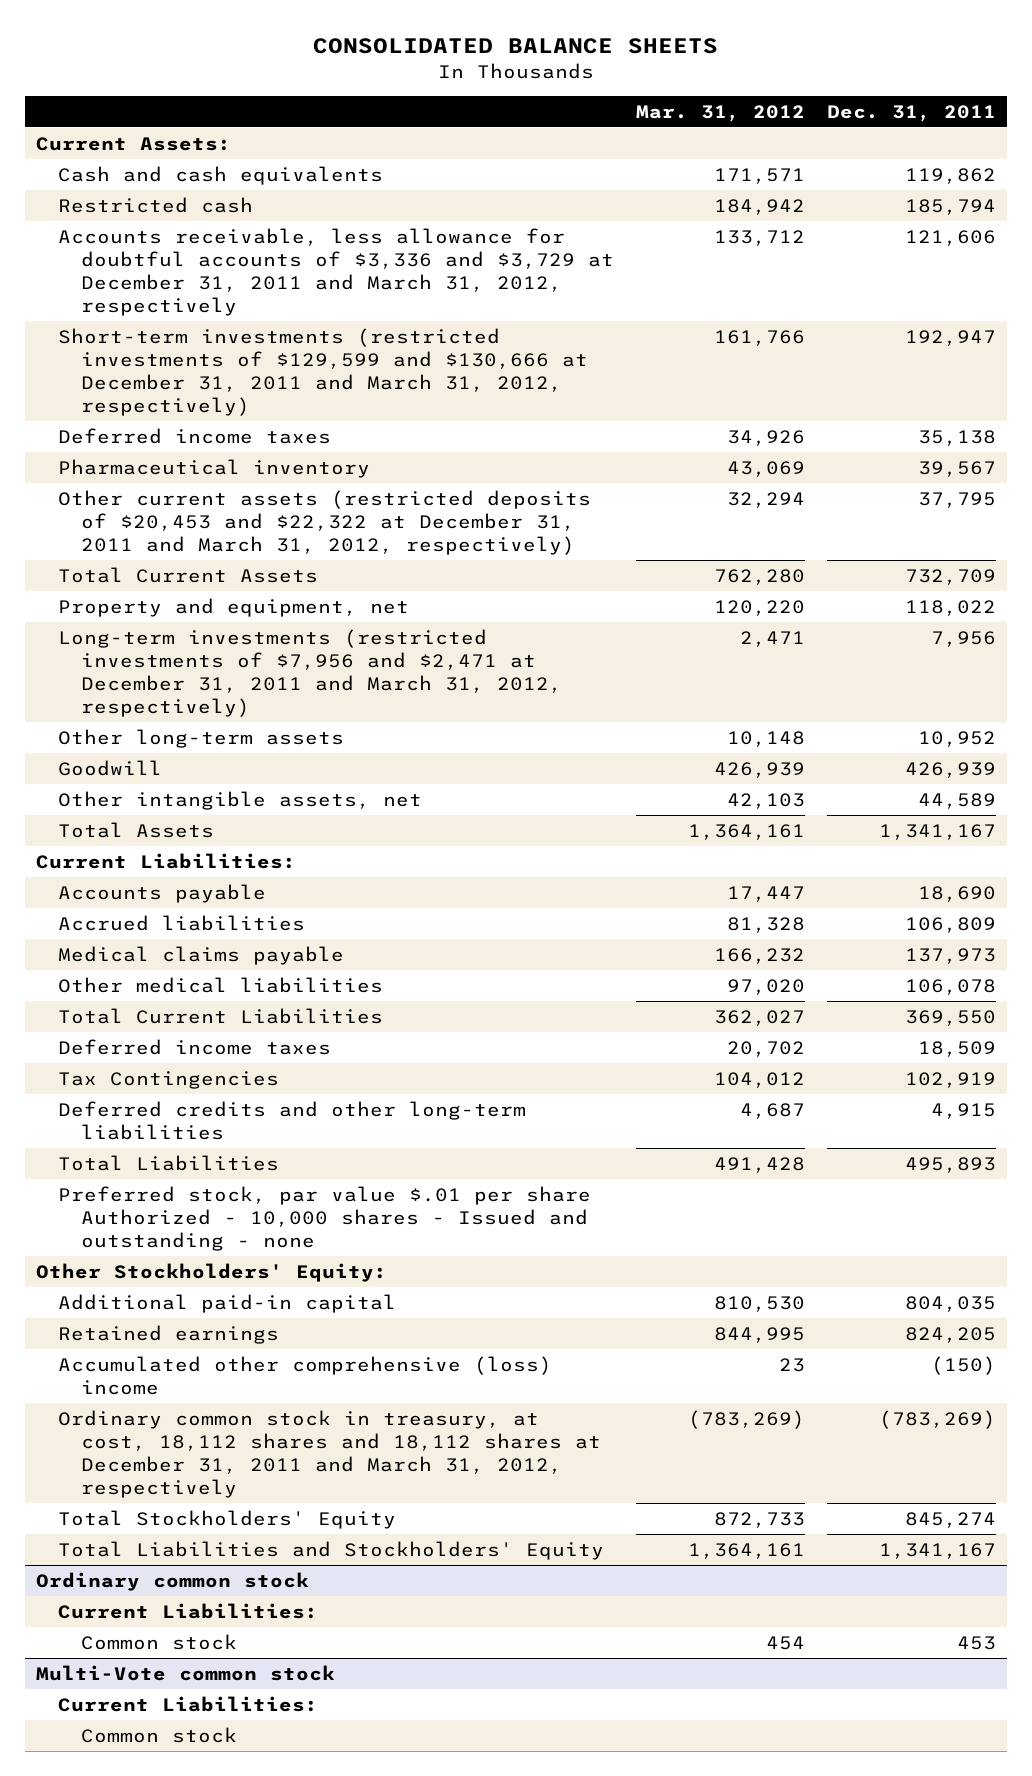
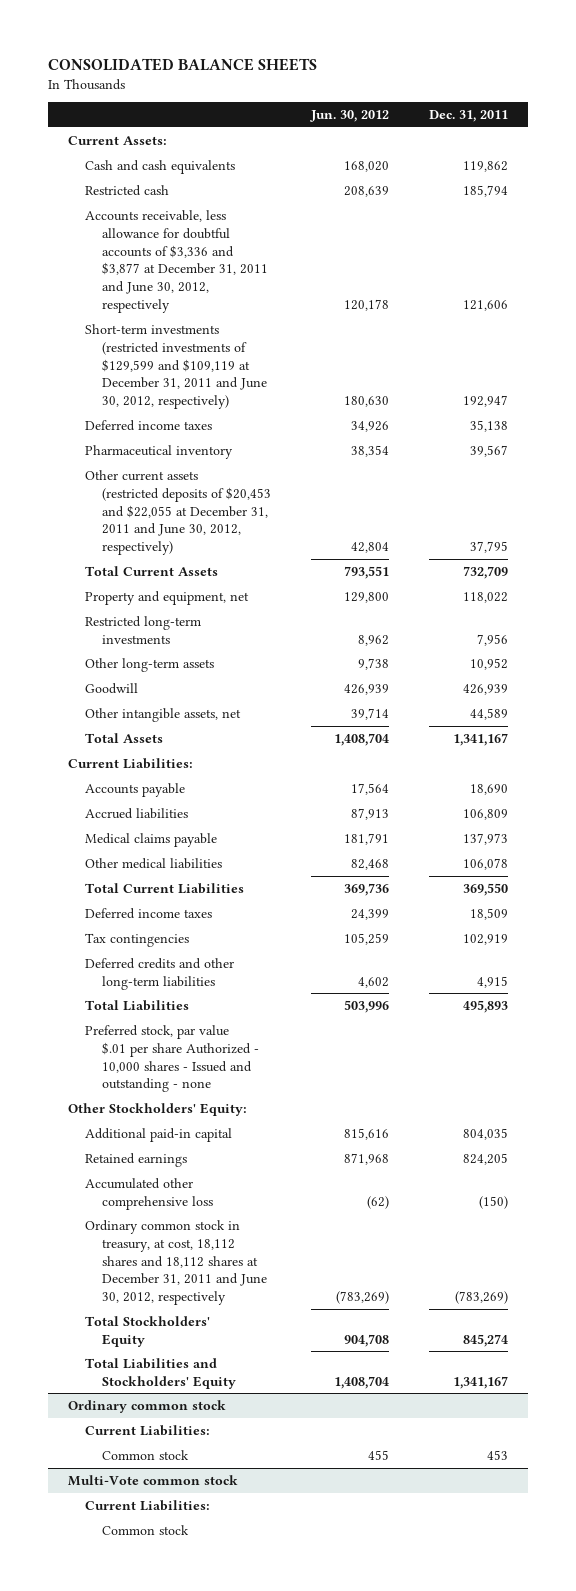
[635,104,805,122] Mar. 31, 2012 -> none
none -> [310,110,390,123] Jun. 30, 2012
[58,227,614,316] Accounts receivable, less allowance for doubtful accounts of $3,336 and $3,729 at December 31, 2011 and March 31, 2012, respectively -> [85,209,269,314] Accounts receivable, less allowance for doubtful accounts of $3,336 and $3,877 at December 31, 2011 and June 30, 2012, respectively
[58,327,588,416] Short-term investments (restricted investments of $129,599 and $130,666 at December 31, 2011 and March 31, 2012, respectively) -> [85,323,268,410] Short-term investments (restricted investments of $129,599 and $109,119 at December 31, 2011 and June 30, 2012, respectively)
[58,489,592,555] Other current assets (restricted deposits of $20,453 and $22,322 at December 31, 2011 and March 31, 2012, respectively) -> [85,469,272,556] Other current assets (restricted deposits of $20,453 and $22,055 at December 31, 2011 and June 30, 2012, respectively)
[58,628,562,717] Long-term investments (restricted investments of $7,956 and $2,471 at December 31, 2011 and March 31, 2012, respectively) -> [85,615,202,644] Restricted long-term investments
[58,1070,280,1089] Tax Contingencies -> [85,932,190,947] Tax contingencies
[58,1355,553,1395] Accumulated other comprehensive (loss) income -> [85,1177,214,1210] Accumulated other comprehensive loss
[58,1409,601,1498] Ordinary common stock in treasury, at cost, 18,112 shares and 18,112 shares at December 31, 2011 and March 31, 2012, respectively -> [85,1219,268,1306] Ordinary common stock in treasury, at cost, 18,112 shares and 18,112 shares at December 31, 2011 and June 30, 2012, respectively

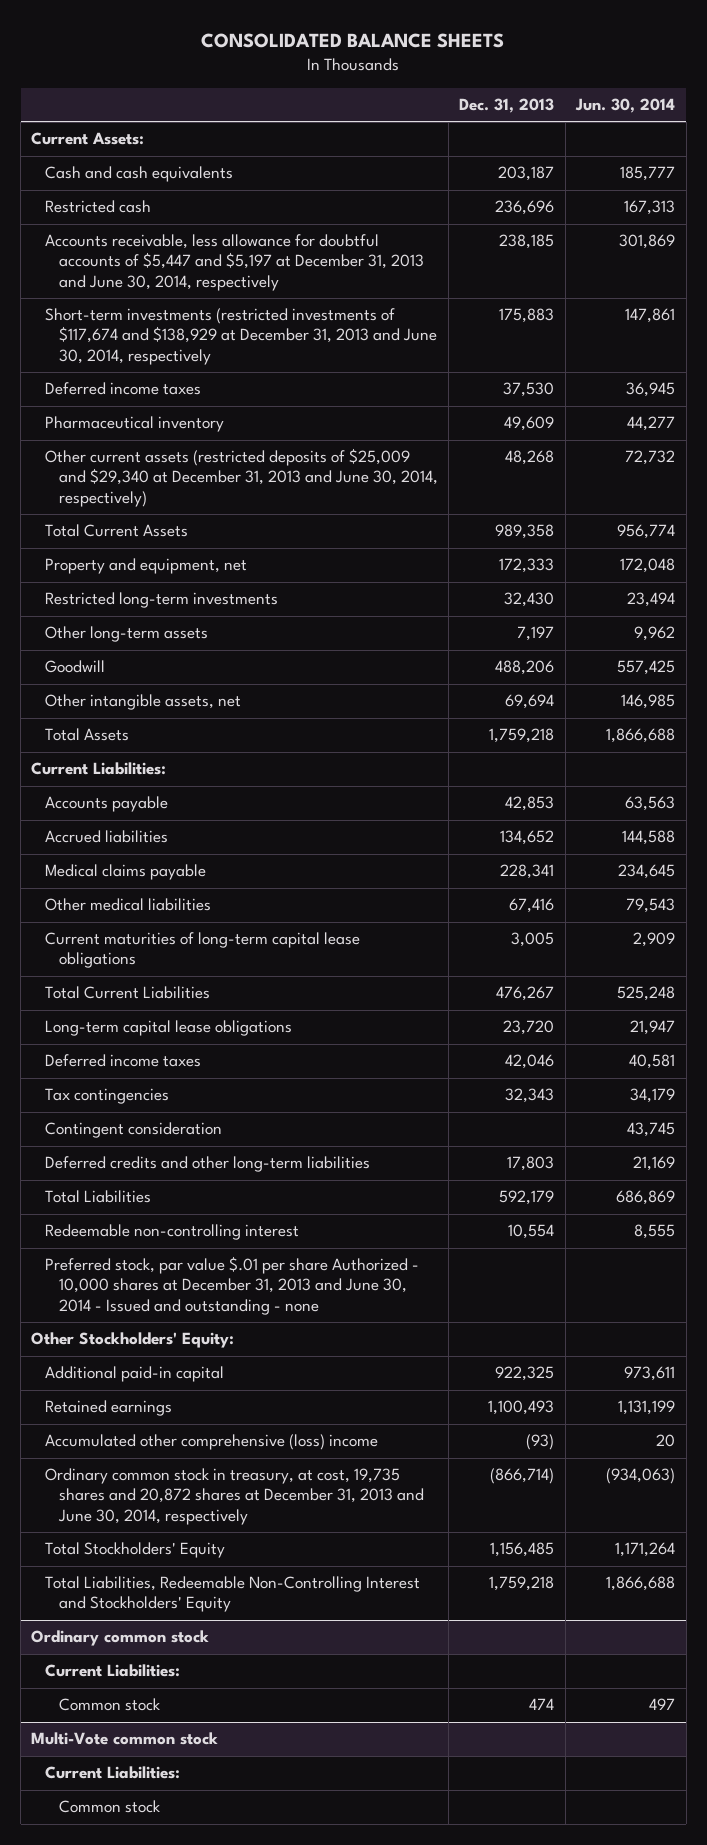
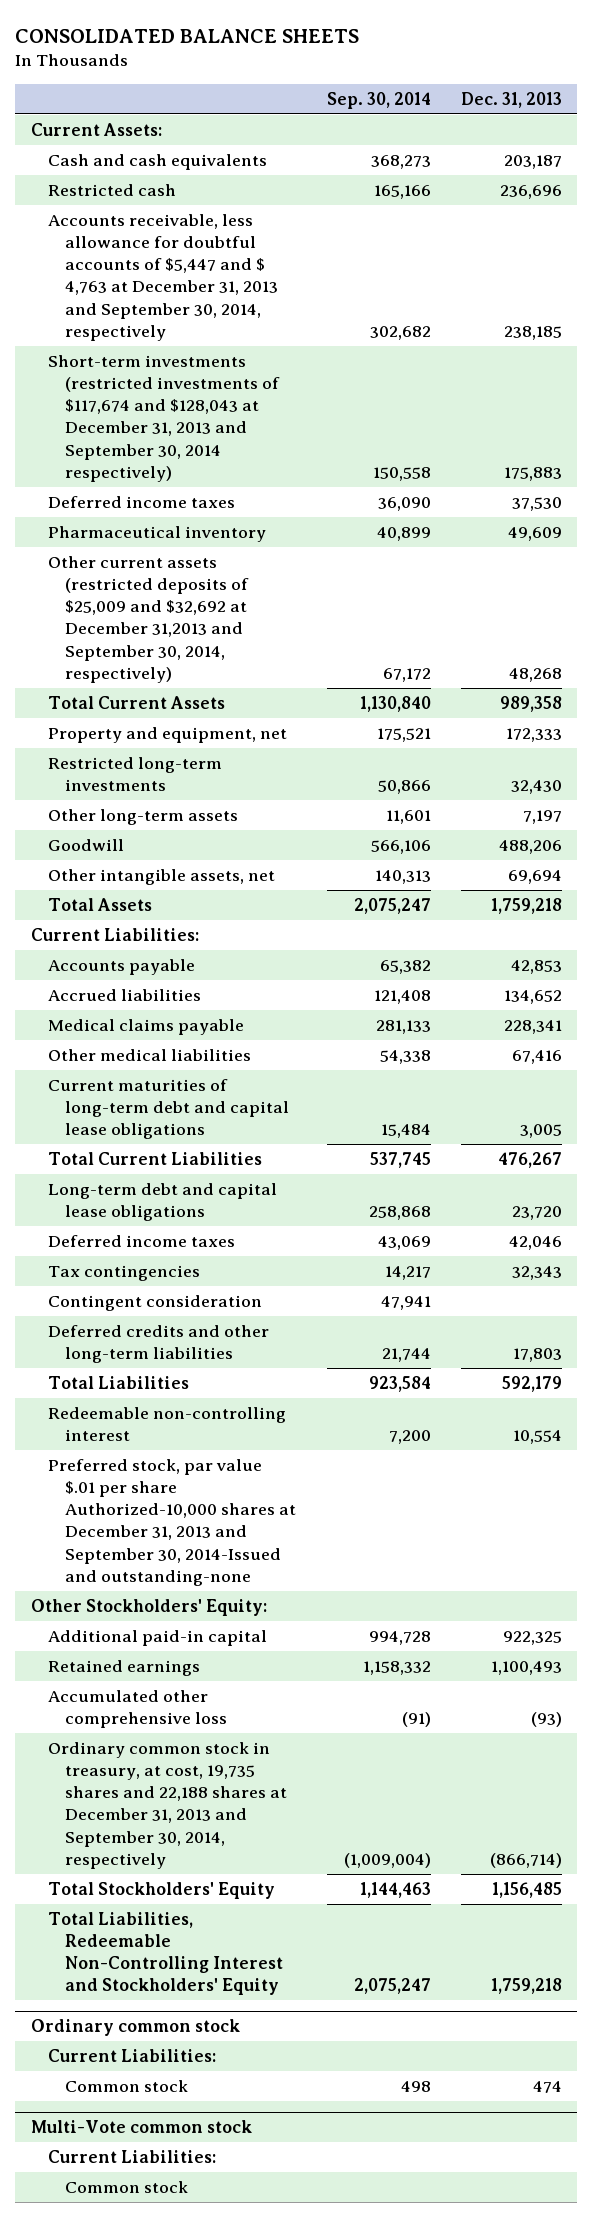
[575,98,676,114] Jun. 30, 2014 -> none
none -> [326,91,431,109] Sep. 30, 2014
[45,234,424,291] Accounts receivable, less allowance for doubtful accounts of $5,447 and $5,197 at December 31, 2013 and June 30, 2014, respectively -> [47,213,279,341] Accounts receivable, less allowance for doubtful accounts of $5,447 and $ 4,763 at December 31, 2013 and September 30, 2014, respectively
[45,308,437,365] Short-term investments (restricted investments of $117,674 and $138,929 at December 31, 2013 and June 30, 2014, respectively -> [47,354,281,482] Short-term investments (restricted investments of $117,674 and $128,043 at December 31, 2013 and September 30, 2014 respectively)
[45,448,438,507] Other current assets (restricted deposits of $25,009 and $29,340 at December 31, 2013 and June 30, 2014, respectively) -> [47,555,250,683] Other current assets (restricted deposits of $25,009 and $32,692 at December 31,2013 and September 30, 2014, respectively)
[45,932,361,969] Current maturities of long-term capital lease obligations -> [47,1078,290,1140] Current maturities of long-term debt and capital lease obligations
[45,1020,293,1037] Long-term capital lease obligations -> [47,1182,277,1222] Long-term debt and capital lease obligations
[45,1256,420,1315] Preferred stock, par value $.01 per share Authorized - 10,000 shares at December 31, 2013 and June 30, 2014 - Issued and outstanding - none -> [47,1458,297,1586] Preferred stock, par value $.01 per share Authorized-10,000 shares at December 31, 2013 and September 30, 2014-Issued and outstanding-none
[45,1434,379,1451] Accumulated other comprehensive (loss) income -> [47,1689,228,1729] Accumulated other comprehensive loss
[45,1468,424,1525] Ordinary common stock in treasury, at cost, 19,735 shares and 20,872 shares at December 31, 2013 and June 30, 2014, respectively -> [47,1741,288,1869] Ordinary common stock in treasury, at cost, 19,735 shares and 22,188 shares at December 31, 2013 and September 30, 2014, respectively

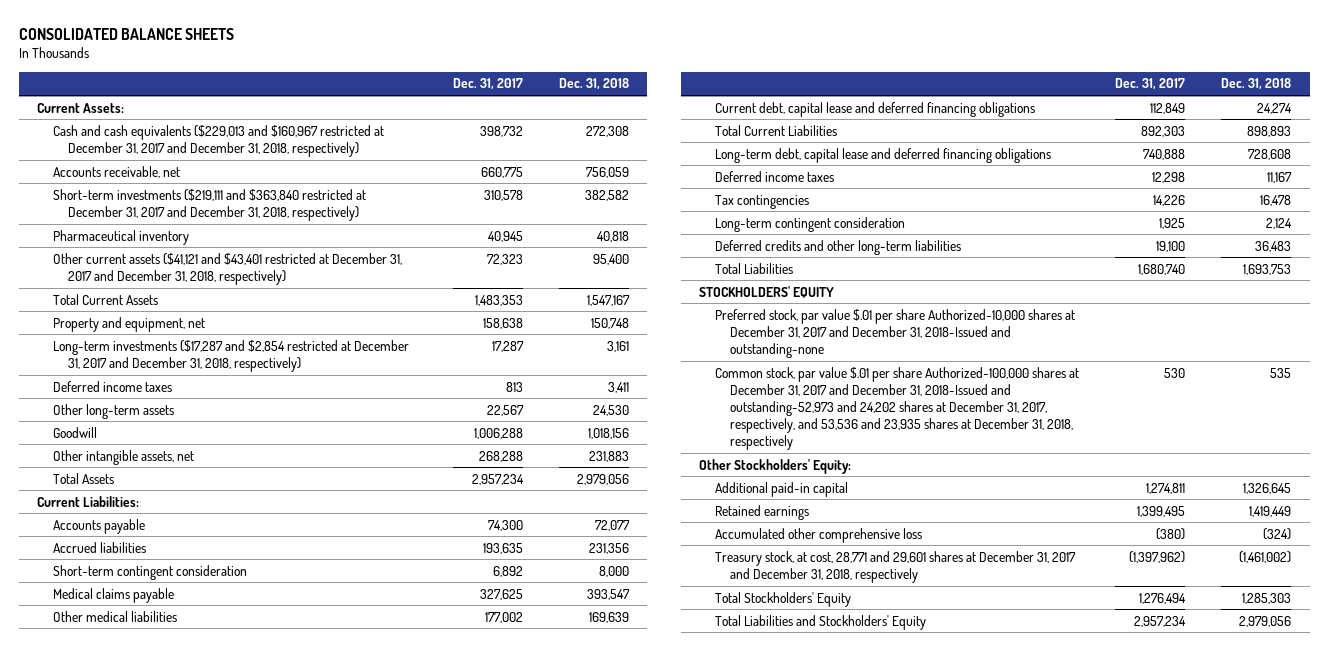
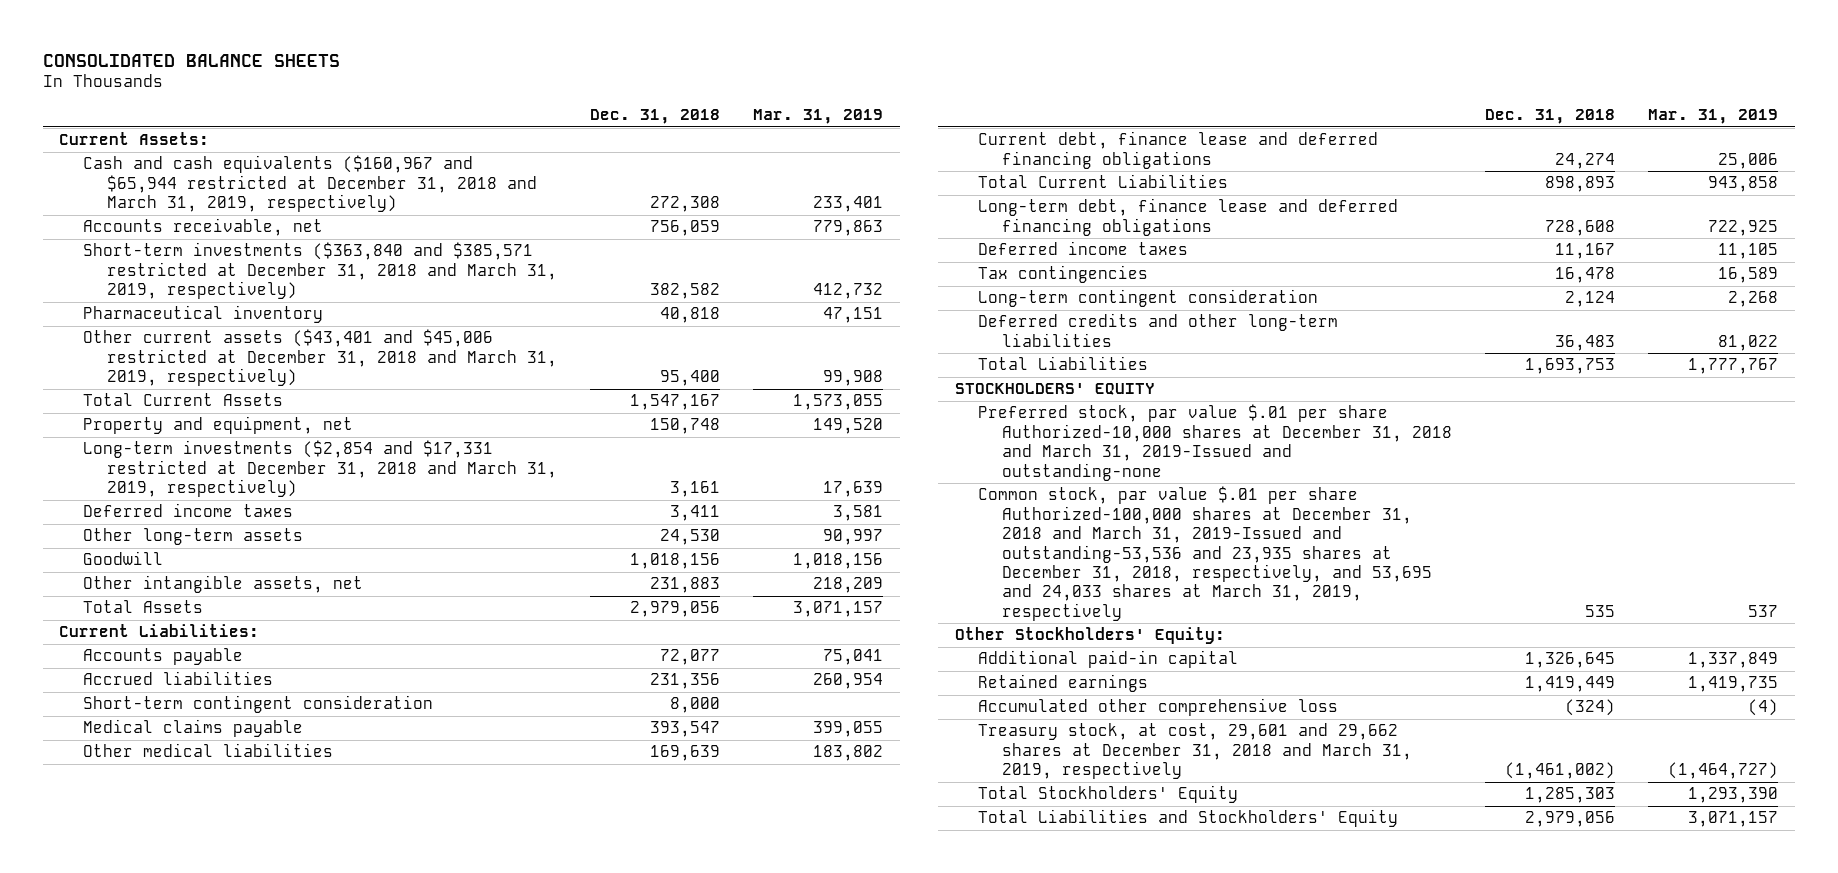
[452,78,523,91] Dec. 31, 2017 -> none
none -> [753,109,884,125] Mar. 31, 2019
[52,124,384,157] Cash and cash equivalents ($229,013 and $160,967 restricted at December 31, 2017 and December 31, 2018, respectively) -> [83,155,537,213] Cash and cash equivalents ($160,967 and $65,944 restricted at December 31, 2018 and March 31, 2019, respectively)
[52,188,366,221] Short-term investments ($219,111 and $363,840 restricted at December 31, 2017 and December 31, 2018, respectively) -> [83,242,557,300] Short-term investments ($363,840 and $385,571 restricted at December 31, 2018 and March 31, 2019, respectively)
[52,252,402,285] Other current assets ($41,121 and $43,401 restricted at December 31, 2017 and December 31, 2018, respectively) -> [83,329,557,387] Other current assets ($43,401 and $45,006 restricted at December 31, 2018 and March 31, 2019, respectively)
[52,339,409,372] Long-term investments ($17,287 and $2,854 restricted at December 31, 2017 and December 31, 2018, respectively) -> [83,440,557,498] Long-term investments ($2,854 and $17,331 restricted at December 31, 2018 and March 31, 2019, respectively)
[714,101,1035,117] Current debt, capital lease and deferred financing obligations -> [978,131,1379,169] Current debt, finance lease and deferred financing obligations
[714,147,1051,163] Long-term debt, capital lease and deferred financing obligations -> [978,198,1399,236] Long-term debt, finance lease and deferred financing obligations
[714,308,1075,358] Preferred stock, par value $.01 per share Authorized-10,000 shares at December 31, 2017 and December 31, 2018-Issued and outstanding-none -> [978,404,1452,481] Preferred stock, par value $.01 per share Authorized-10,000 shares at December 31, 2018 and March 31, 2019-Issued and outstanding-none
[714,366,1079,451] Common stock, par value $.01 per share Authorized-100,000 shares at December 31, 2017 and December 31, 2018-Issued and outstanding-52,973 and 24,202 shares at December 31, 2017, respectively, and 53,536 and 23,935 shares at December 31, 2018, respectively -> [978,486,1432,621] Common stock, par value $.01 per share Authorized-100,000 shares at December 31, 2018 and March 31, 2019-Issued and outstanding-53,536 and 23,935 shares at December 31, 2018, respectively, and 53,695 and 24,033 shares at March 31, 2019, respectively
[714,550,1076,583] Treasury stock, at cost, 28,771 and 29,601 shares at December 31, 2017 and December 31, 2018, respectively -> [978,723,1412,780] Treasury stock, at cost, 29,601 and 29,662 shares at December 31, 2018 and March 31, 2019, respectively

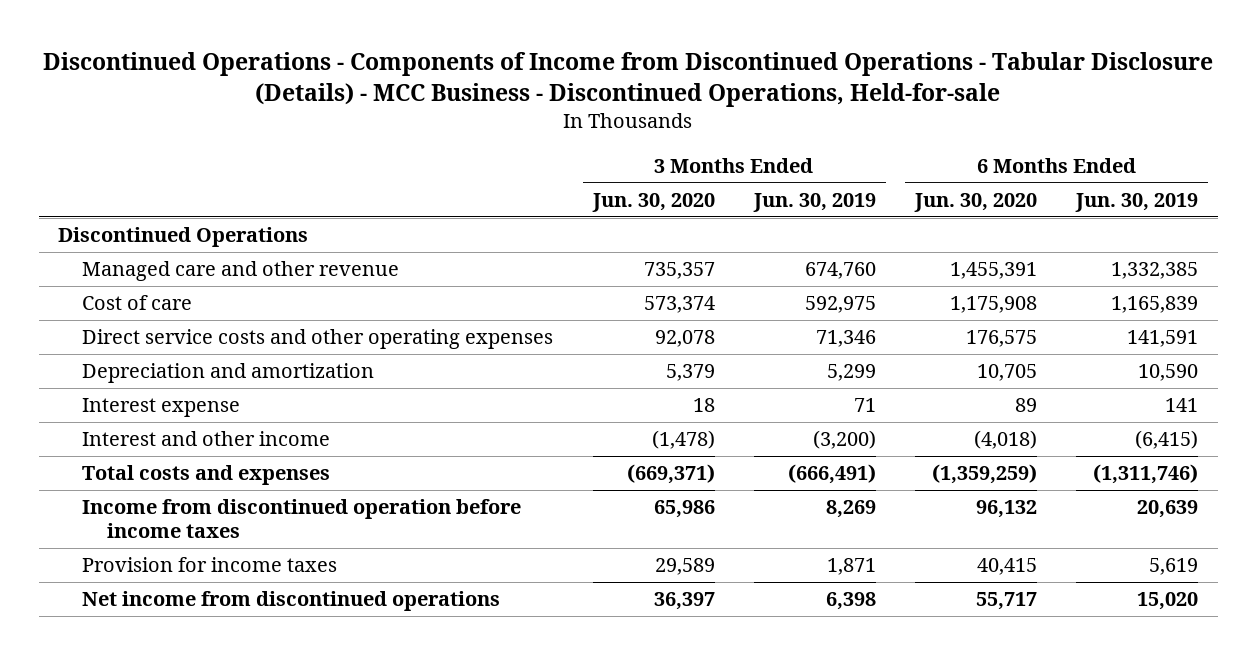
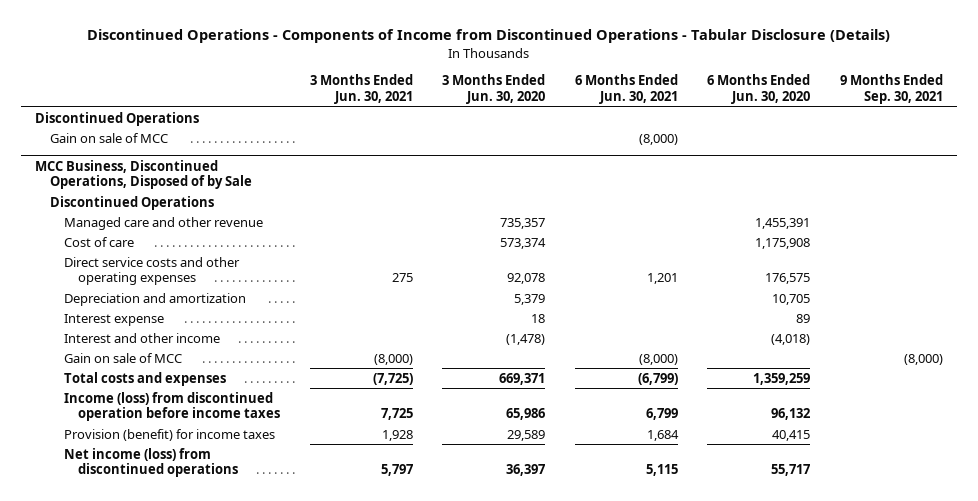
[43,51,1214,108] Discontinued Operations - Components of Income from Discontinued Operations - Tabular Disclosure (Details) - MCC Business - Discontinued Operations, Held-for-sale -> [86,29,890,44] Discontinued Operations - Components of Income from Discontinued Operations - Tabular Disclosure (Details)
[752,193,876,213] Jun. 30, 2019 -> none
[1075,193,1199,213] Jun. 30, 2019 -> none
none -> [309,74,413,104] 3 Months Ended Jun. 30, 2021
none -> [574,74,678,104] 6 Months Ended Jun. 30, 2021
none -> [839,74,943,104] 9 Months Ended Sep. 30, 2021
none -> [49,132,168,143] Gain on sale of MCC
none -> [35,159,252,190] MCC Business, Discontinued Operations, Disposed of by Sale
none -> [49,195,214,210] Discontinued Operations
none -> [64,352,183,363] Gain on sale of MCC
[626,464,715,485] (669,371) -> [499,372,546,385] 669,371
[931,464,1037,485] (1,359,259) -> [753,372,811,385] 1,359,259
[82,499,522,538] Income from discontinued operation before income taxes -> [64,391,281,422] Income (loss) from discontinued operation before income taxes
[82,557,338,573] Provision for income taxes -> [64,428,276,441] Provision (benefit) for income taxes
[82,591,501,612] Net income from discontinued operations -> [64,447,239,478] Net income (loss) from discontinued operations

